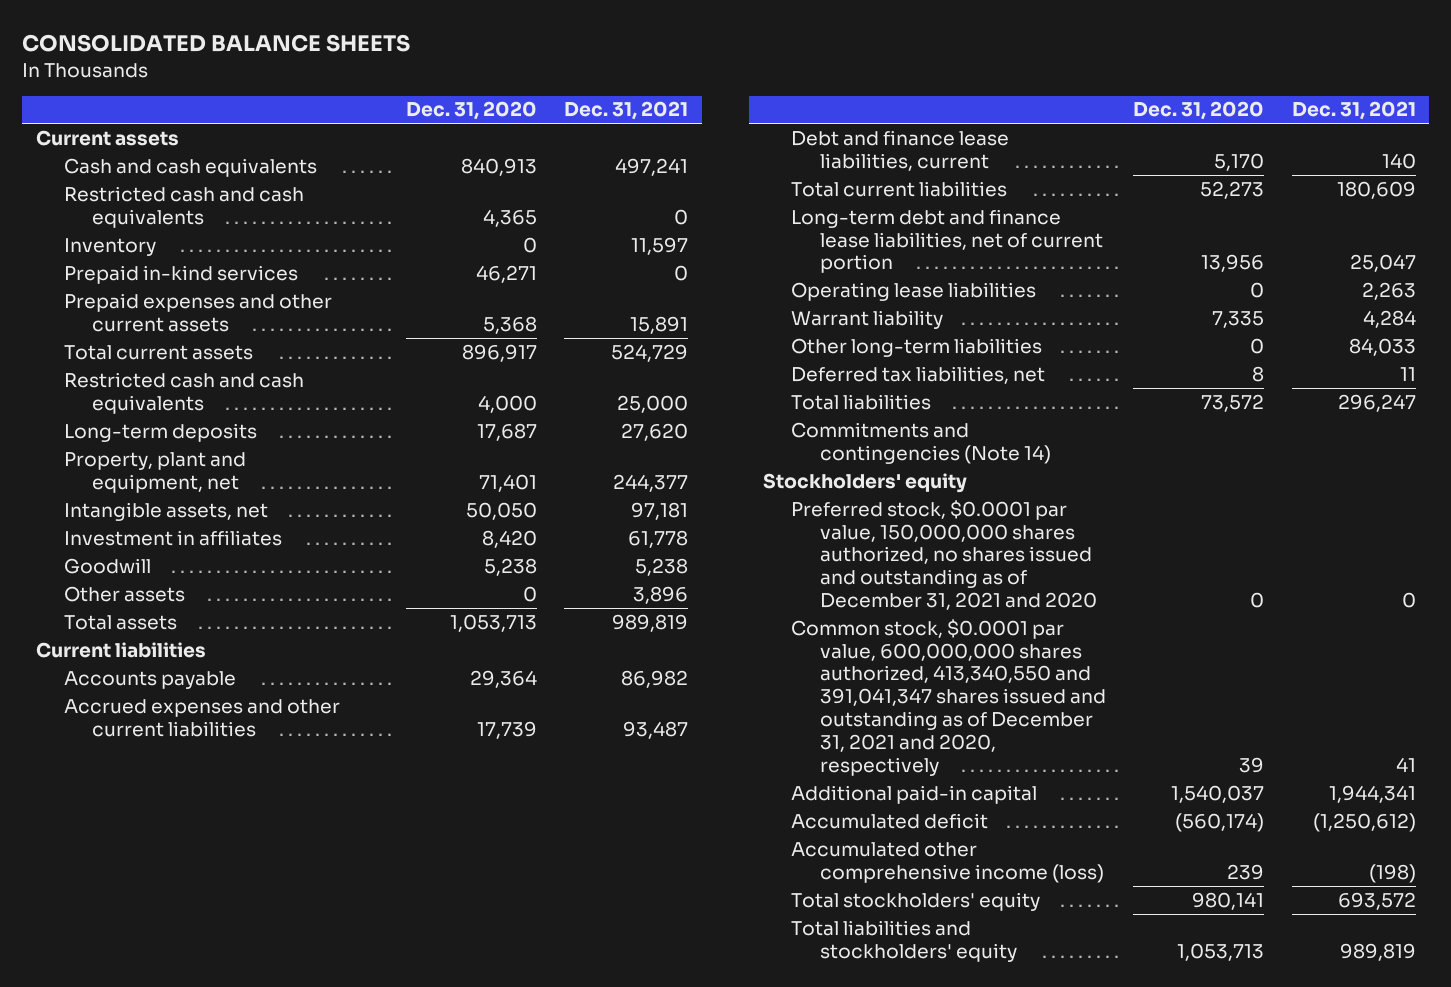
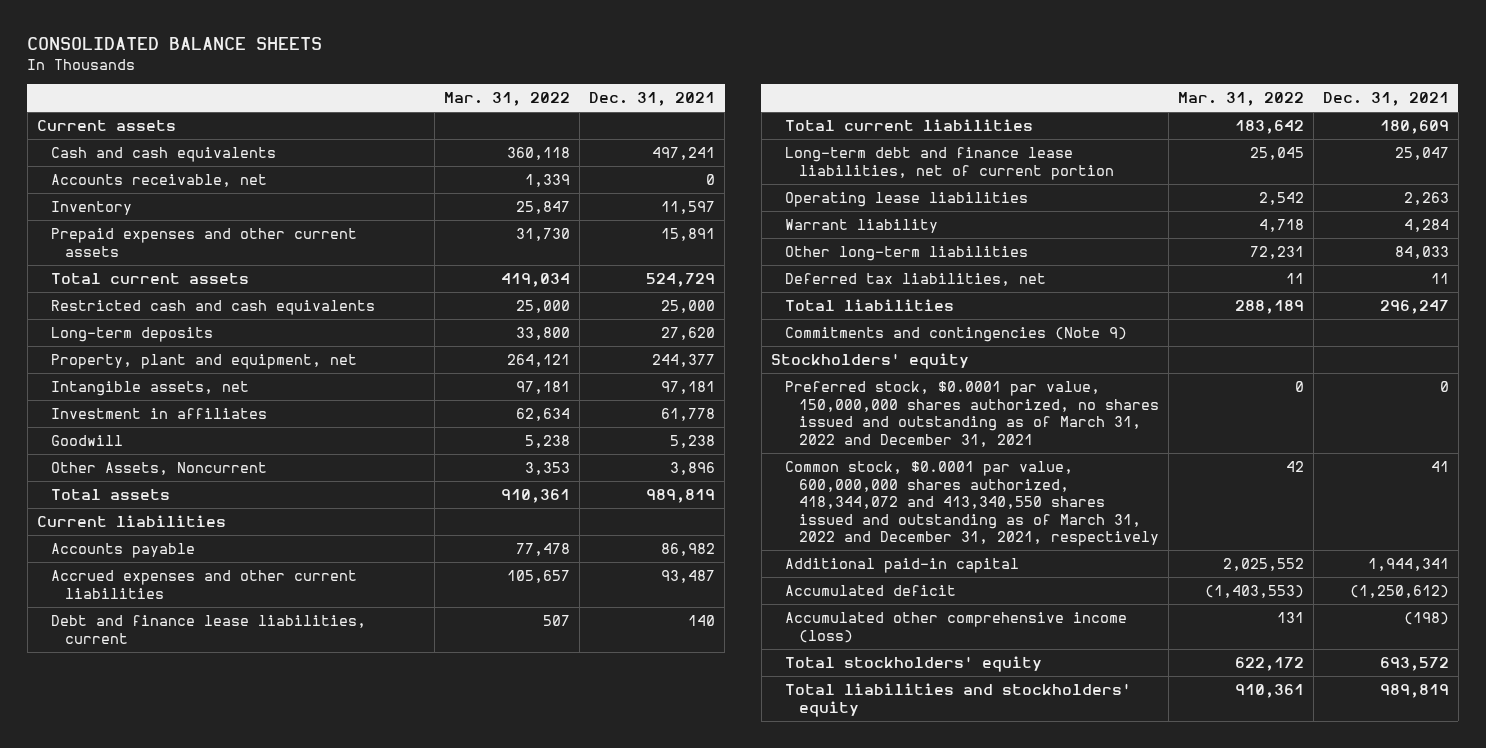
[405,101,537,121] Dec. 31, 2020 -> none
none -> [444,92,571,107] Mar. 31, 2022
[64,185,305,228] Restricted cash and cash equivalents -> none
none -> [51,174,268,188] Accounts receivable, net
[64,264,299,284] Prepaid in-kind services -> none
[64,585,186,602] Other assets -> [51,462,268,476] Other Assets, Noncurrent
[791,421,1051,464] Commitments and contingencies (Note 14) -> [784,327,1127,343] Commitments and contingencies (Note 9)
[791,499,1097,611] Preferred stock, $0.0001 par value, 150,000,000 shares authorized, no shares issued and outstanding as of December 31, 2021 and 2020 -> [784,381,1159,447] Preferred stock, $0.0001 par value, 150,000,000 shares authorized, no shares issued and outstanding as of March 31, 2022 and December 31, 2021
[791,618,1106,776] Common stock, $0.0001 par value, 600,000,000 shares authorized, 413,340,550 and 391,041,347 shares issued and outstanding as of December 31, 2021 and 2020, respectively -> [784,461,1159,546] Common stock, $0.0001 par value, 600,000,000 shares authorized, 418,344,072 and 413,340,550 shares issued and outstanding as of March 31, 2022 and December 31, 2021, respectively

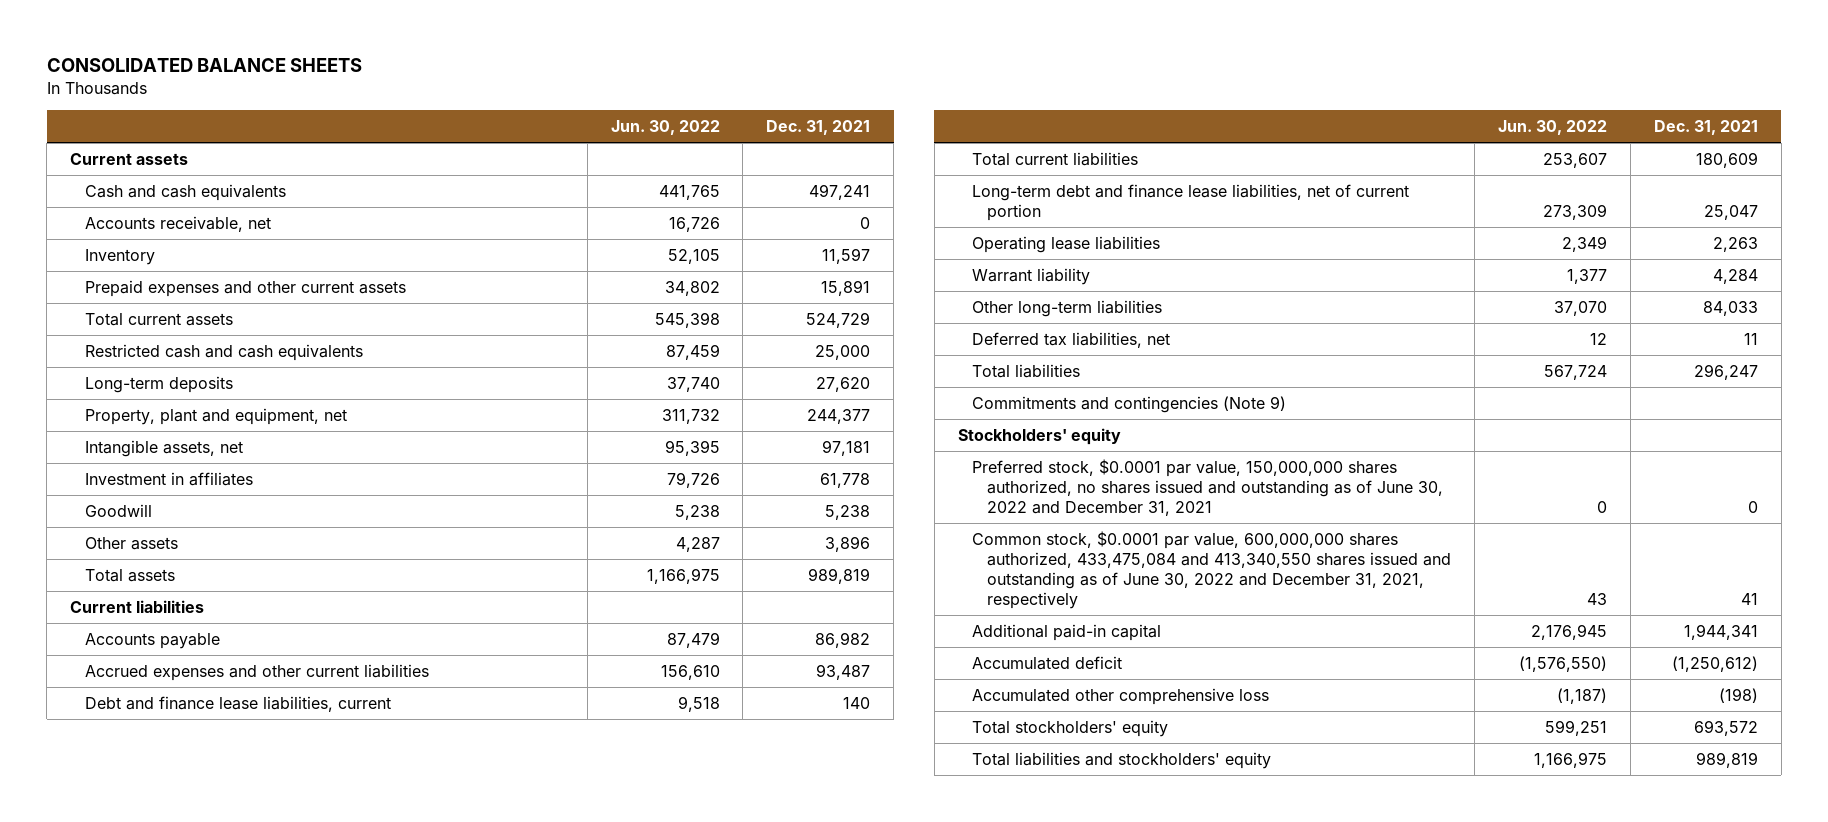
[444,92,571,107] Mar. 31, 2022 -> none
none -> [610,119,720,135] Jun. 30, 2022
[51,462,268,476] Other Assets, Noncurrent -> [84,536,178,550] Other assets
[784,381,1159,447] Preferred stock, $0.0001 par value, 150,000,000 shares authorized, no shares issued and outstanding as of March 31, 2022 and December 31, 2021 -> [972,458,1444,517] Preferred stock, $0.0001 par value, 150,000,000 shares authorized, no shares issued and outstanding as of June 30, 2022 and December 31, 2021
[784,461,1159,546] Common stock, $0.0001 par value, 600,000,000 shares authorized, 418,344,072 and 413,340,550 shares issued and outstanding as of March 31, 2022 and December 31, 2021, respectively -> [972,530,1452,610] Common stock, $0.0001 par value, 600,000,000 shares authorized, 433,475,084 and 413,340,550 shares issued and outstanding as of June 30, 2022 and December 31, 2021, respectively
[784,612,1127,643] Accumulated other comprehensive income (loss) -> [972,687,1270,705] Accumulated other comprehensive loss

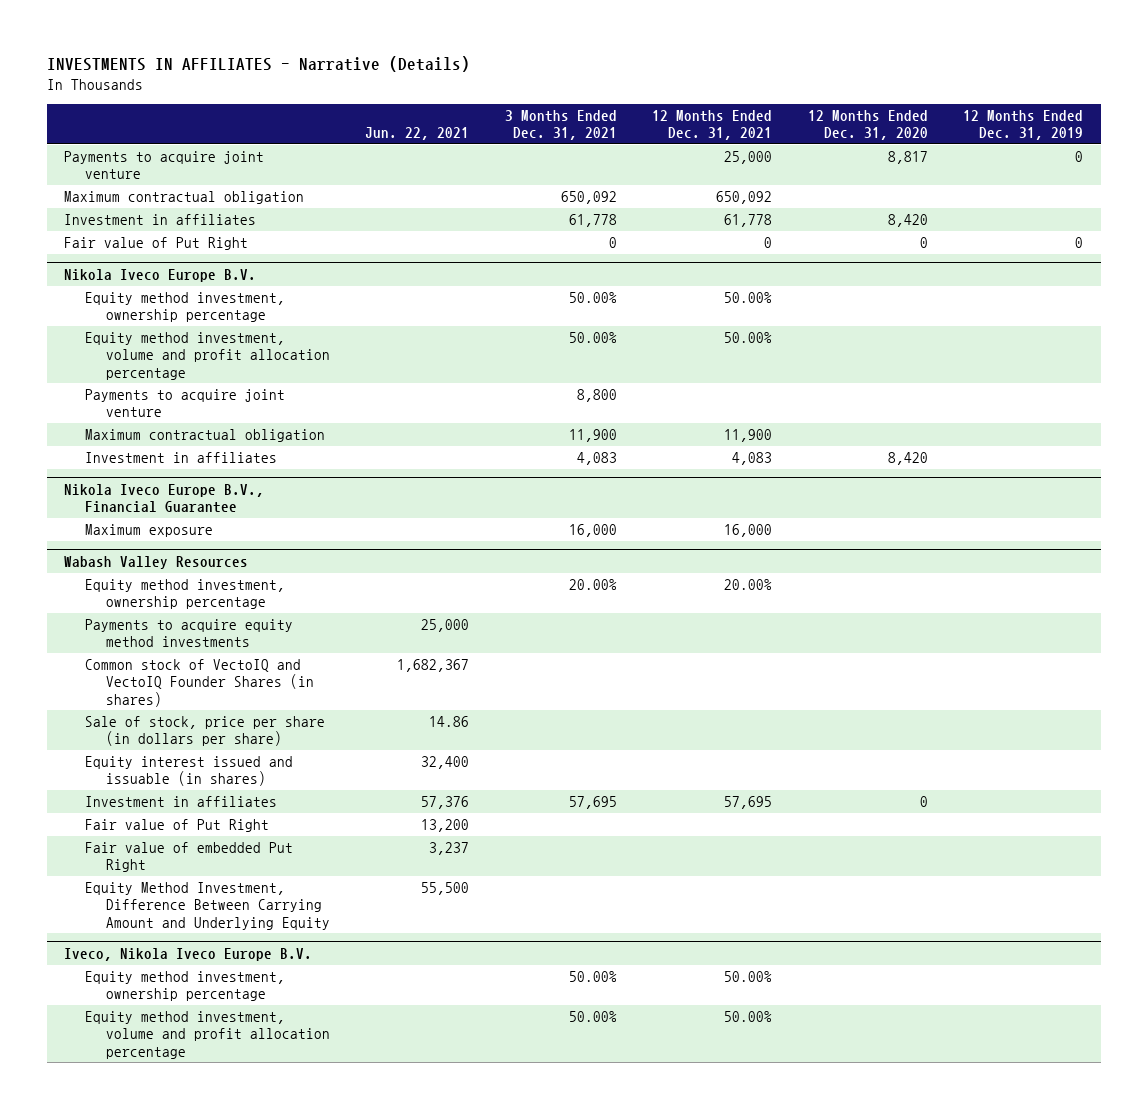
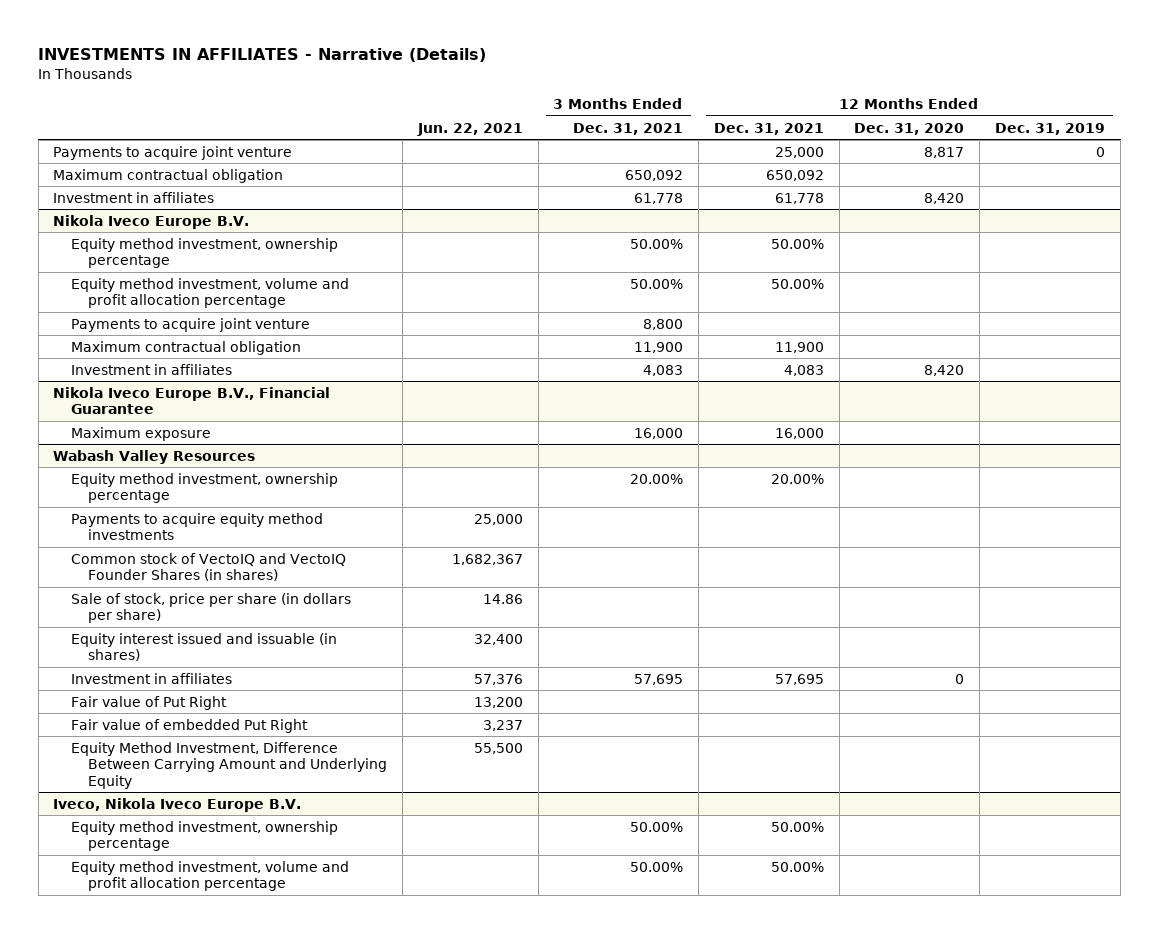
[64,237,249,251] Fair value of Put Right -> none

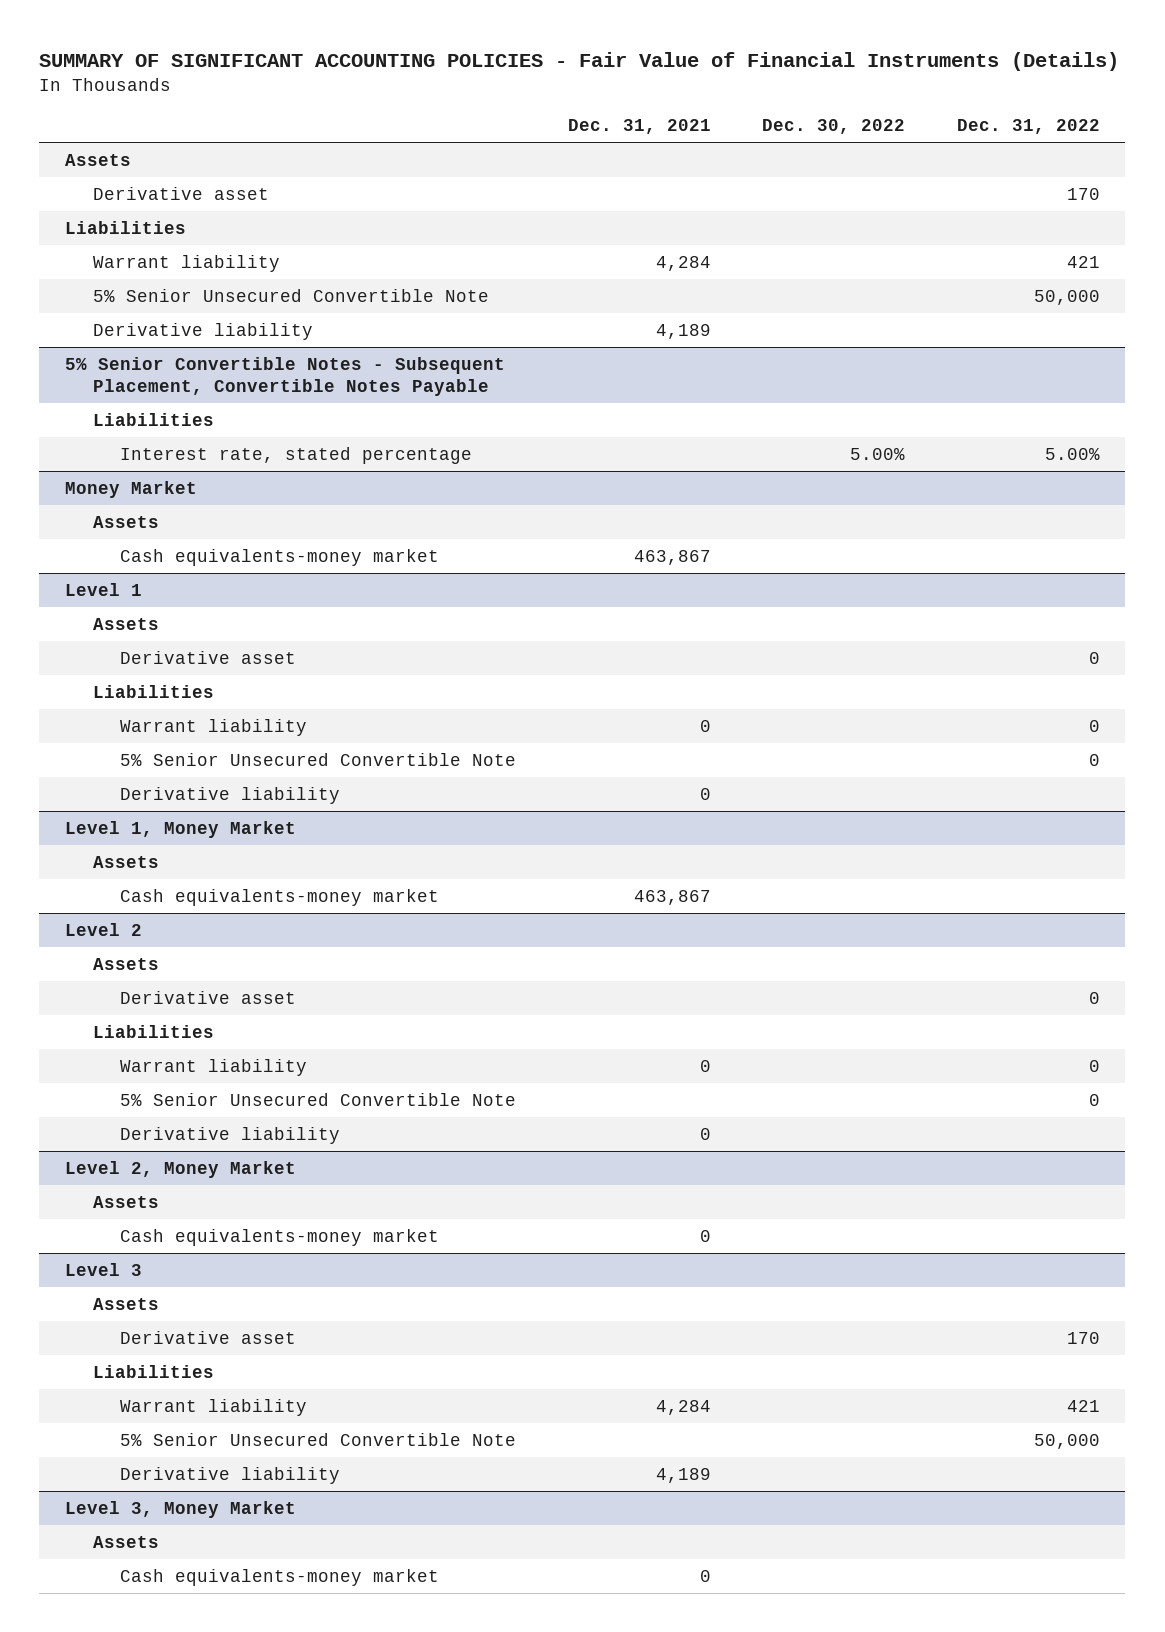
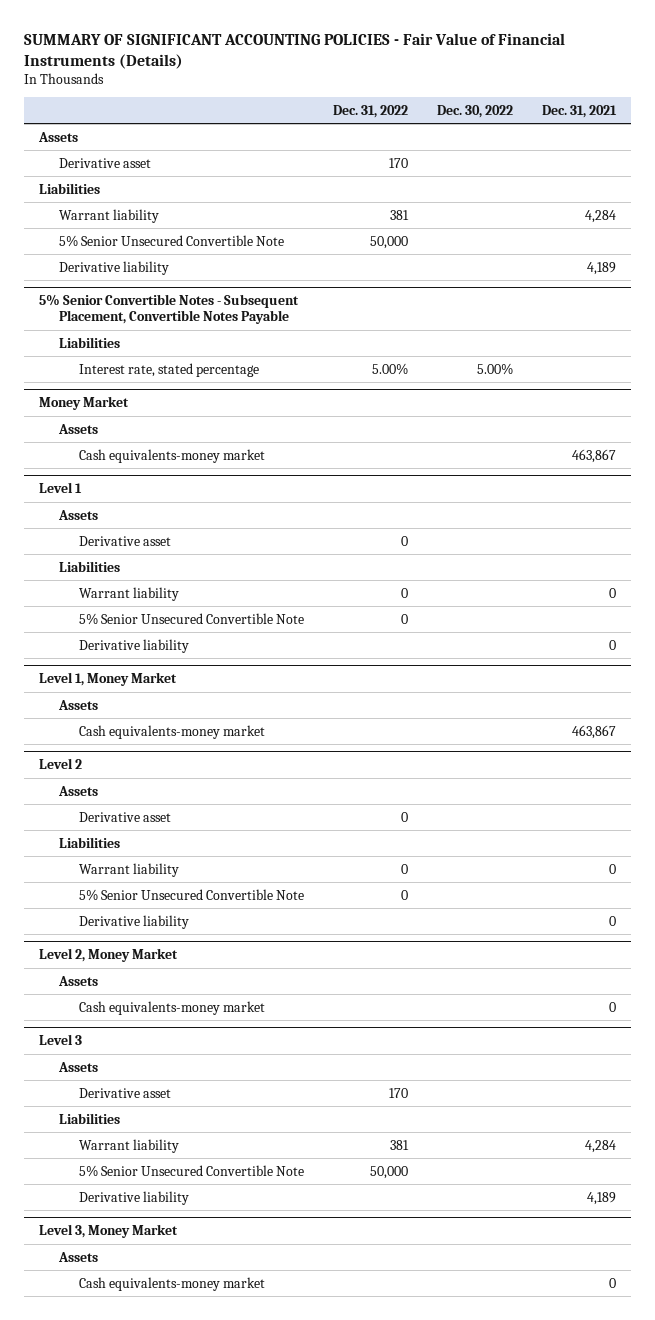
[1066,255,1100,268] 421 -> [389,209,409,220] 381
[1066,1399,1100,1412] 421 -> [389,1139,409,1150] 381

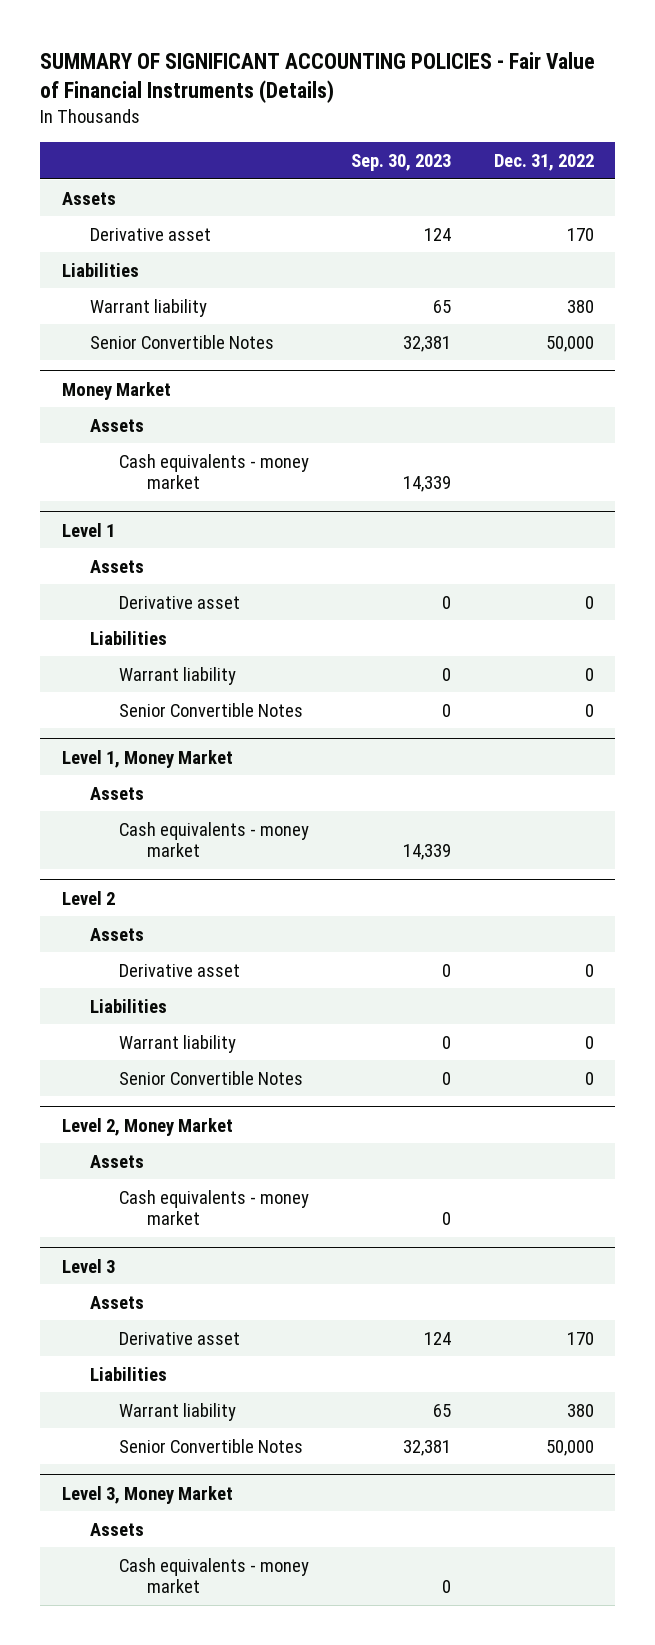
[437,104,514,118] Dec. 30, 2022 -> none
[542,104,618,118] Dec. 31, 2021 -> none
none -> [351,153,452,171] Sep. 30, 2023
[58,260,169,275] Derivative liability -> none
[38,294,299,325] 5% Senior Convertible Notes - Subsequent Placement, Convertible Notes Payable -> none
[58,336,120,348] Liabilities -> none
[78,362,259,377] Interest rate, stated percentage -> none
[389,209,409,220] 381 -> [566,299,594,313] 380
[58,234,284,247] 5% Senior Unsecured Convertible Note -> [90,334,275,349] Senior Convertible Notes
[78,448,265,463] Cash equivalents-money market -> [118,453,309,490] Cash equivalents - money market
[78,638,189,653] Derivative liability -> none
[78,612,304,625] 5% Senior Unsecured Convertible Note -> [118,702,303,717] Senior Convertible Notes
[78,724,265,739] Cash equivalents-money market -> [118,821,309,858] Cash equivalents - money market
[78,914,189,929] Derivative liability -> none
[78,888,304,901] 5% Senior Unsecured Convertible Note -> [118,1070,303,1085] Senior Convertible Notes
[78,1000,265,1015] Cash equivalents-money market -> [118,1189,309,1226] Cash equivalents - money market
[78,1190,189,1205] Derivative liability -> none
[389,1139,409,1150] 381 -> [566,1403,594,1417] 380
[78,1164,304,1177] 5% Senior Unsecured Convertible Note -> [118,1438,303,1453] Senior Convertible Notes
[78,1276,265,1291] Cash equivalents-money market -> [118,1557,309,1594] Cash equivalents - money market

